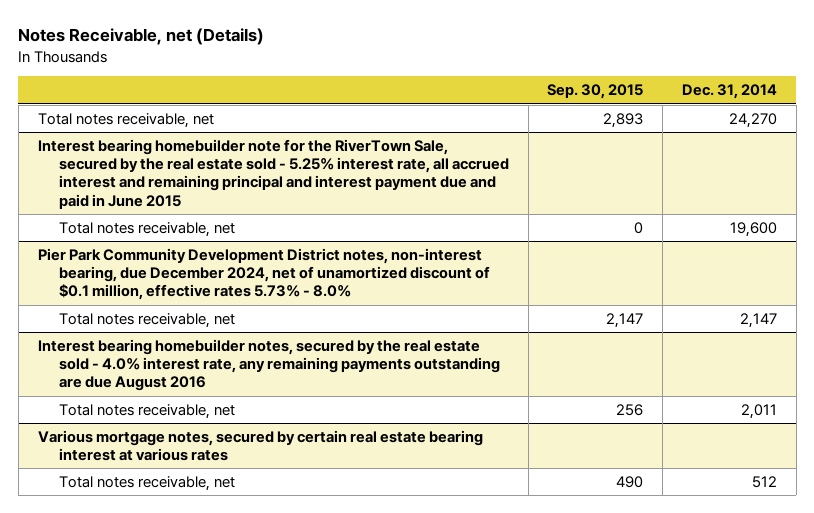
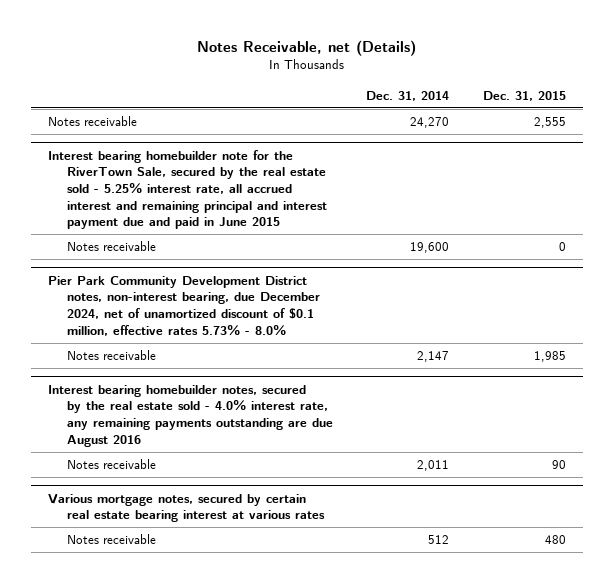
[547,84,644,100] Sep. 30, 2015 -> none
none -> [483,90,567,101] Dec. 31, 2015
[37,112,214,128] Total notes receivable, net -> [48,116,138,127] Notes receivable
[58,221,235,237] Total notes receivable, net -> [66,241,156,252] Notes receivable
[58,312,235,328] Total notes receivable, net -> [66,350,156,361] Notes receivable
[58,403,235,419] Total notes receivable, net -> [66,459,156,470] Notes receivable
[58,475,235,491] Total notes receivable, net -> [66,534,156,545] Notes receivable

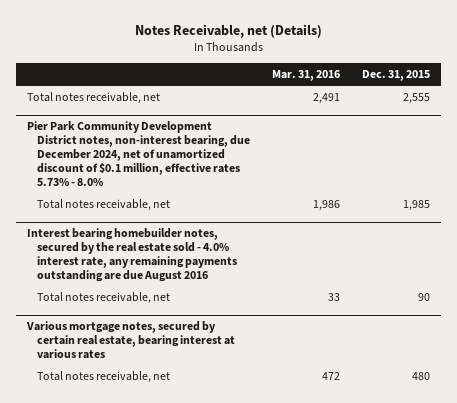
[366,90,450,101] Dec. 31, 2014 -> none
none -> [272,70,341,82] Mar. 31, 2016
[48,149,327,230] Interest bearing homebuilder note for the RiverTown Sale, secured by the real estate sold - 5.25% interest rate, all accrued interest and remaining principal and interest payment due and paid in June 2015 -> none
[66,241,156,252] Notes receivable -> none
[48,116,138,127] Notes receivable -> [27,91,161,104] Total notes receivable, net
[66,350,156,361] Notes receivable -> [37,198,171,211] Total notes receivable, net
[66,459,156,470] Notes receivable -> [37,291,171,304] Total notes receivable, net
[48,493,325,523] Various mortgage notes, secured by certain real estate bearing interest at various rates -> [26,320,236,360] Various mortgage notes, secured by certain real estate, bearing interest at various rates
[66,534,156,545] Notes receivable -> [37,370,171,383] Total notes receivable, net

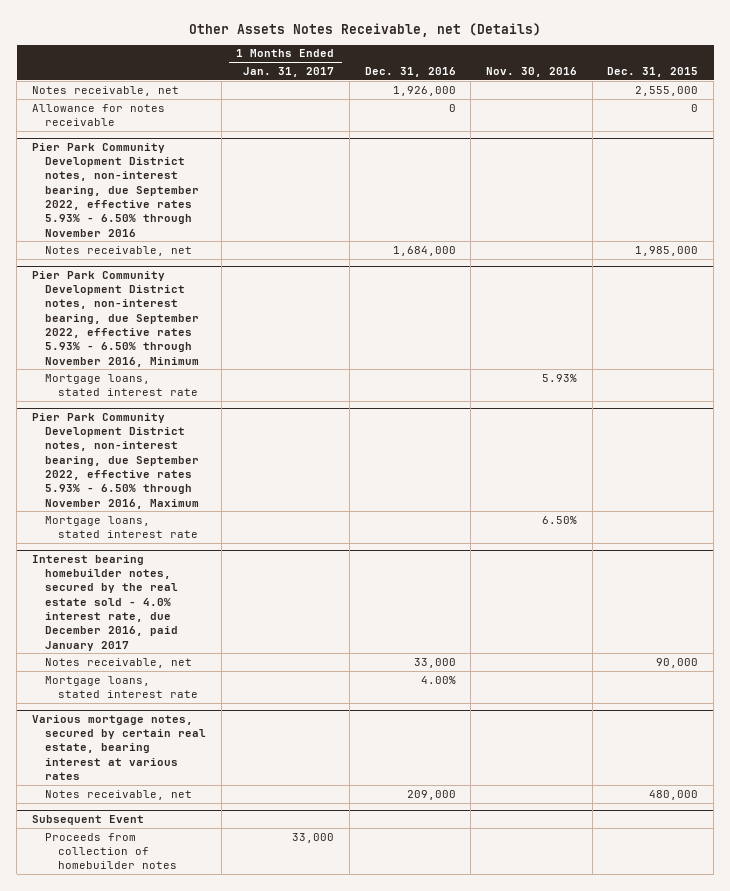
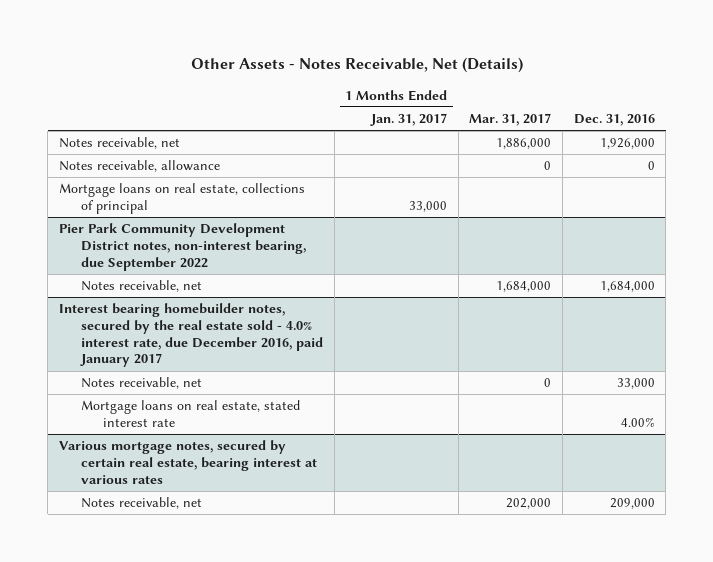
[189,22,542,37] Other Assets Notes Receivable, net (Details) -> [190,57,523,74] Other Assets - Notes Receivable, Net (Details)
[486,67,578,78] Nov. 30, 2016 -> none
[607,67,699,78] Dec. 31, 2015 -> none
none -> [469,113,552,127] Mar. 31, 2017
[31,103,165,127] Allowance for notes receivable -> [58,160,220,173] Notes receivable, allowance
none -> [58,183,305,214] Mortgage loans on real estate, collections of principal
[31,142,199,237] Pier Park Community Development District notes, non-interest bearing, due September 2022, effective rates 5.93% - 6.50% through November 2016 -> [58,223,307,271] Pier Park Community Development District notes, non-interest bearing, due September 2022
[31,270,199,367] Pier Park Community Development District notes, non-interest bearing, due September 2022, effective rates 5.93% - 6.50% through November 2016, Minimum -> none
[44,373,198,397] Mortgage loans, stated interest rate -> none
[31,412,199,509] Pier Park Community Development District notes, non-interest bearing, due September 2022, effective rates 5.93% - 6.50% through November 2016, Maximum -> none
[44,515,198,539] Mortgage loans, stated interest rate -> none
[44,675,198,699] Mortgage loans, stated interest rate -> [81,400,301,427] Mortgage loans on real estate, stated interest rate
[31,814,144,825] Subsequent Event -> none
[44,832,177,870] Proceeds from collection of homebuilder notes -> none

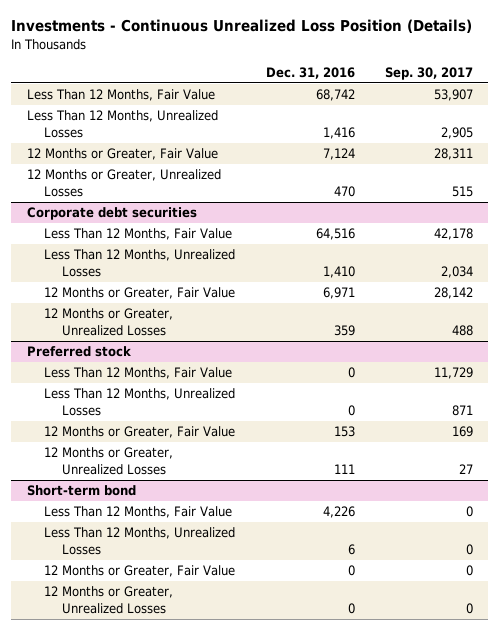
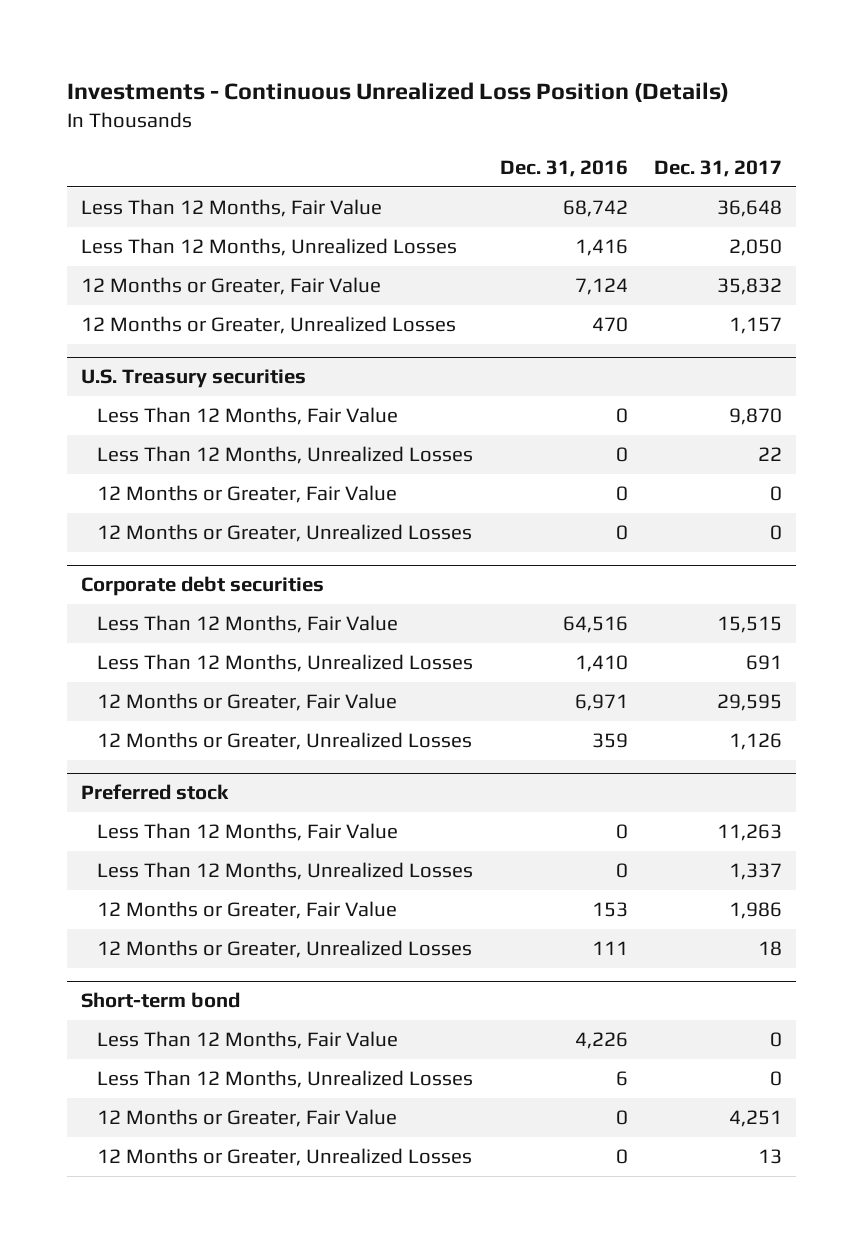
[385,66,474,80] Sep. 30, 2017 -> none
none -> [654,159,783,177] Dec. 31, 2017
none -> [80,369,306,389] U.S. Treasury securities
none -> [97,407,399,426] Less Than 12 Months, Fair Value
none -> [97,446,474,465] Less Than 12 Months, Unrealized Losses
none -> [97,485,398,504] 12 Months or Greater, Fair Value
none -> [97,524,473,543] 12 Months or Greater, Unrealized Losses

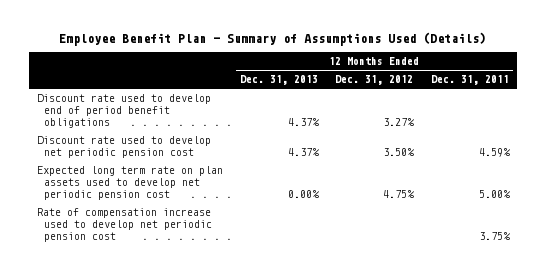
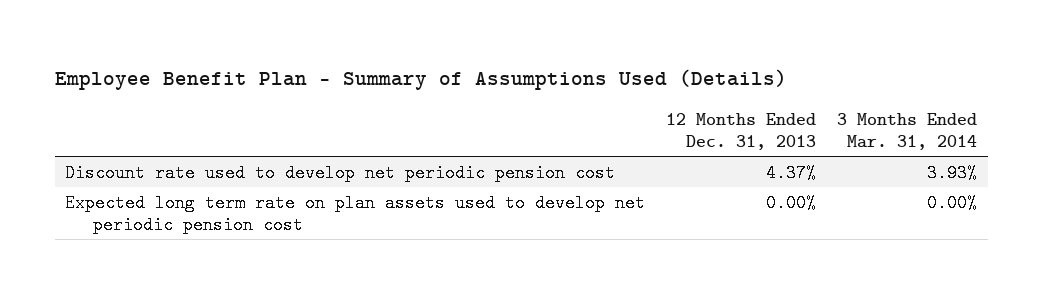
[335,75,414,86] Dec. 31, 2012 -> none
[430,75,509,86] Dec. 31, 2011 -> none
none -> [837,112,978,151] 3 Months Ended Mar. 31, 2014
[37,94,212,128] Discount rate used to develop end of period benefit obligations -> none
[37,208,213,242] Rate of compensation increase used to develop net periodic pension cost -> none

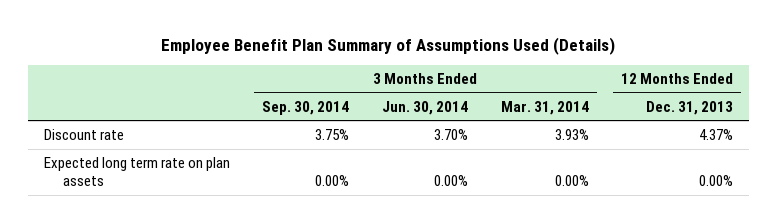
[54,68,787,90] Employee Benefit Plan - Summary of Assumptions Used (Details) -> [161,36,616,55] Employee Benefit Plan Summary of Assumptions Used (Details)
none -> [262,100,350,115] Sep. 30, 2014
none -> [381,100,468,115] Jun. 30, 2014
[65,163,616,182] Discount rate used to develop net periodic pension cost -> [43,129,124,141] Discount rate
[65,193,646,235] Expected long term rate on plan assets used to develop net periodic pension cost -> [43,157,230,187] Expected long term rate on plan assets

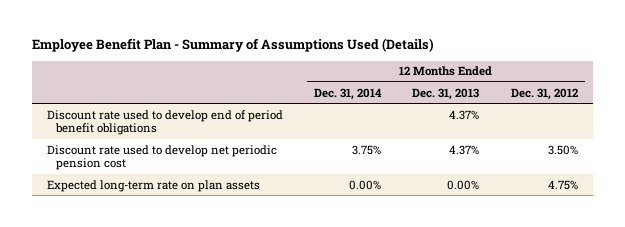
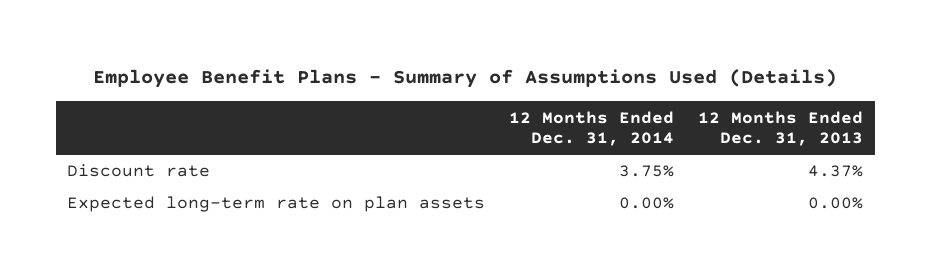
[31,38,434,53] Employee Benefit Plan - Summary of Assumptions Used (Details) -> [93,69,838,89] Employee Benefit Plans - Summary of Assumptions Used (Details)
[510,87,578,100] Dec. 31, 2012 -> none
[47,109,284,136] Discount rate used to develop end of period benefit obligations -> none
[47,144,278,171] Discount rate used to develop net periodic pension cost -> [67,164,211,178] Discount rate

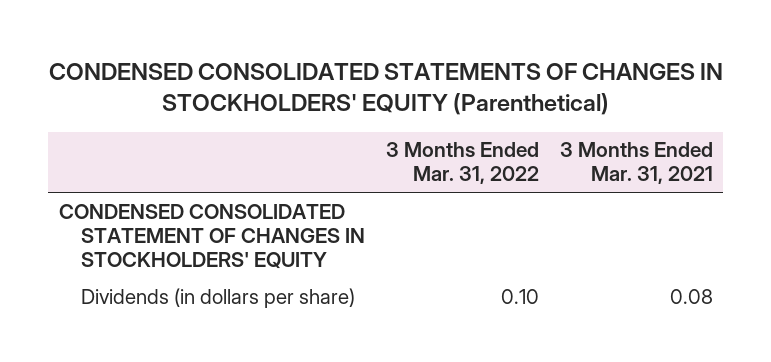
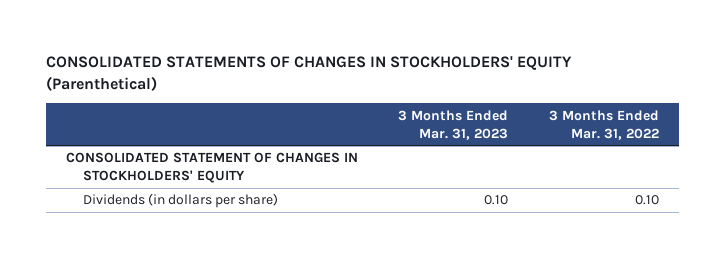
[48,62,723,116] CONDENSED CONSOLIDATED STATEMENTS OF CHANGES IN STOCKHOLDERS' EQUITY (Parenthetical) -> [45,56,572,92] CONSOLIDATED STATEMENTS OF CHANGES IN STOCKHOLDERS' EQUITY (Parenthetical)
[559,142,713,185] 3 Months Ended Mar. 31, 2021 -> none
none -> [398,109,509,140] 3 Months Ended Mar. 31, 2023
[58,203,365,270] CONDENSED CONSOLIDATED STATEMENT OF CHANGES IN STOCKHOLDERS' EQUITY -> [65,152,358,184] CONSOLIDATED STATEMENT OF CHANGES IN STOCKHOLDERS' EQUITY

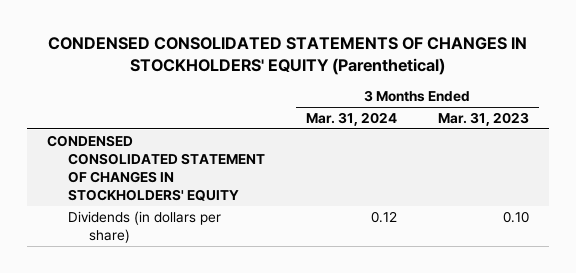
[45,56,572,92] CONSOLIDATED STATEMENTS OF CHANGES IN STOCKHOLDERS' EQUITY (Parenthetical) -> [48,36,528,75] CONDENSED CONSOLIDATED STATEMENTS OF CHANGES IN STOCKHOLDERS' EQUITY (Parenthetical)
[548,109,659,140] 3 Months Ended Mar. 31, 2022 -> none
none -> [305,112,397,127] Mar. 31, 2024
[65,152,358,184] CONSOLIDATED STATEMENT OF CHANGES IN STOCKHOLDERS' EQUITY -> [47,134,266,202] CONDENSED CONSOLIDATED STATEMENT OF CHANGES IN STOCKHOLDERS' EQUITY

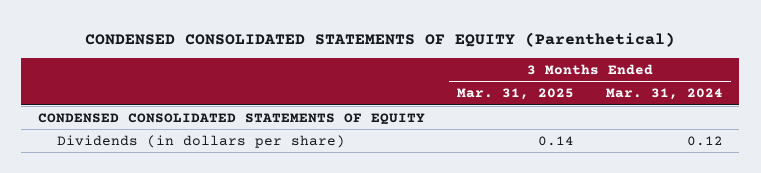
[48,36,528,75] CONDENSED CONSOLIDATED STATEMENTS OF CHANGES IN STOCKHOLDERS' EQUITY (Parenthetical) -> [85,31,676,47] CONDENSED CONSOLIDATED STATEMENTS OF EQUITY (Parenthetical)
[437,112,529,127] Mar. 31, 2023 -> none
none -> [456,88,574,101] Mar. 31, 2025
[47,134,266,202] CONDENSED CONSOLIDATED STATEMENT OF CHANGES IN STOCKHOLDERS' EQUITY -> [37,112,425,125] CONDENSED CONSOLIDATED STATEMENTS OF EQUITY

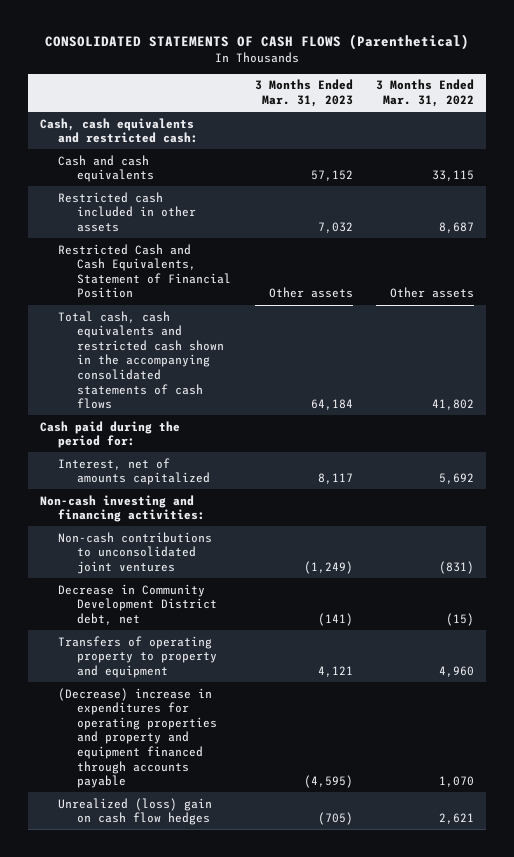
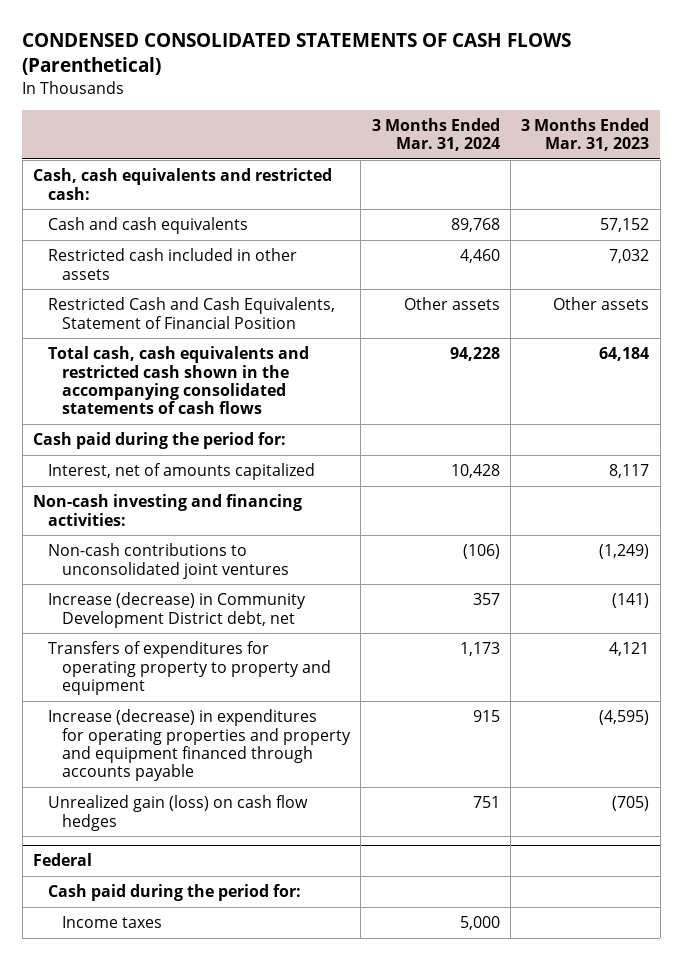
[44,33,469,50] CONSOLIDATED STATEMENTS OF CASH FLOWS (Parenthetical) -> [22,33,572,75] CONDENSED CONSOLIDATED STATEMENTS OF CASH FLOWS (Parenthetical)
[376,79,475,107] 3 Months Ended Mar. 31, 2022 -> none
none -> [371,117,500,152] 3 Months Ended Mar. 31, 2024
[58,583,217,625] Decrease in Community Development District debt, net -> [47,592,306,628] Increase (decrease) in Community Development District debt, net
[58,635,217,678] Transfers of operating property to property and equipment -> [47,641,332,696] Transfers of expenditures for operating property to property and equipment
[58,687,217,789] (Decrease) increase in expenditures for operating properties and property and equipment financed through accounts payable -> [47,709,352,782] Increase (decrease) in expenditures for operating properties and property and equipment financed through accounts payable
[58,797,213,826] Unrealized (loss) gain on cash flow hedges -> [47,795,308,831] Unrealized gain (loss) on cash flow hedges
none -> [33,853,93,867] Federal
none -> [47,884,301,902] Cash paid during the period for:
none -> [62,916,163,929] Income taxes

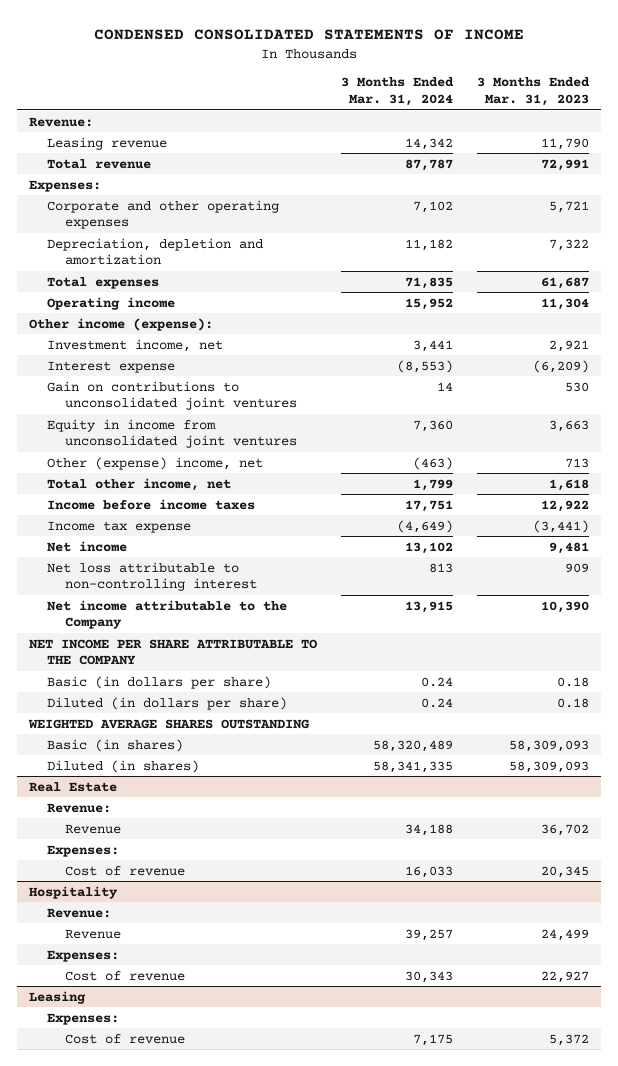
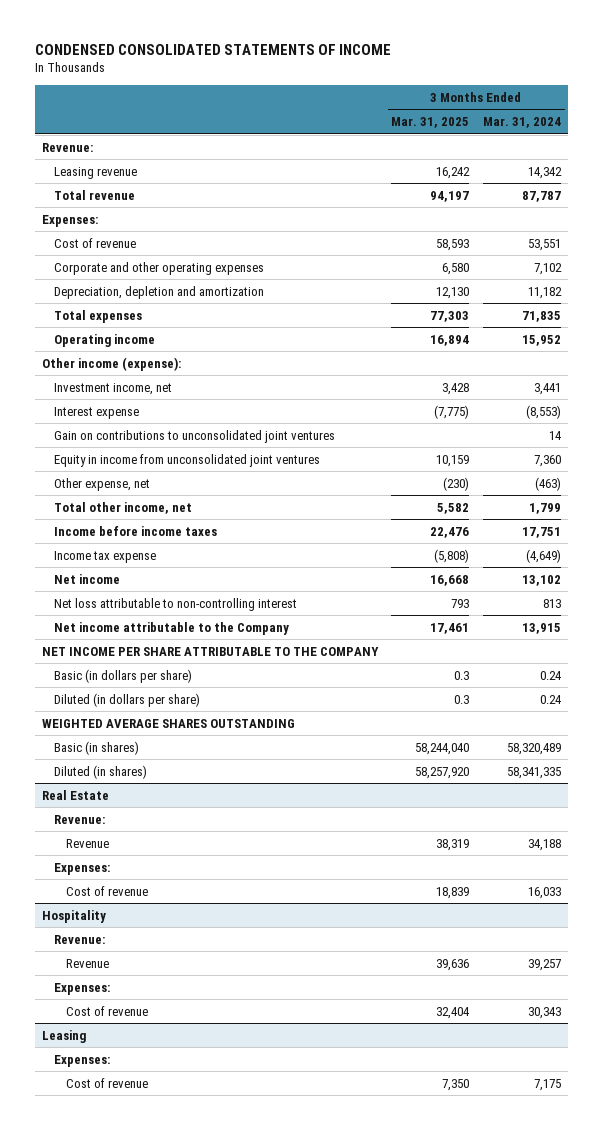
[477,77,591,107] 3 Months Ended Mar. 31, 2023 -> none
none -> [391,117,470,129] Mar. 31, 2025
none -> [53,237,136,248] Cost of revenue
[47,456,264,470] Other (expense) income, net -> [53,477,150,491] Other expense, net

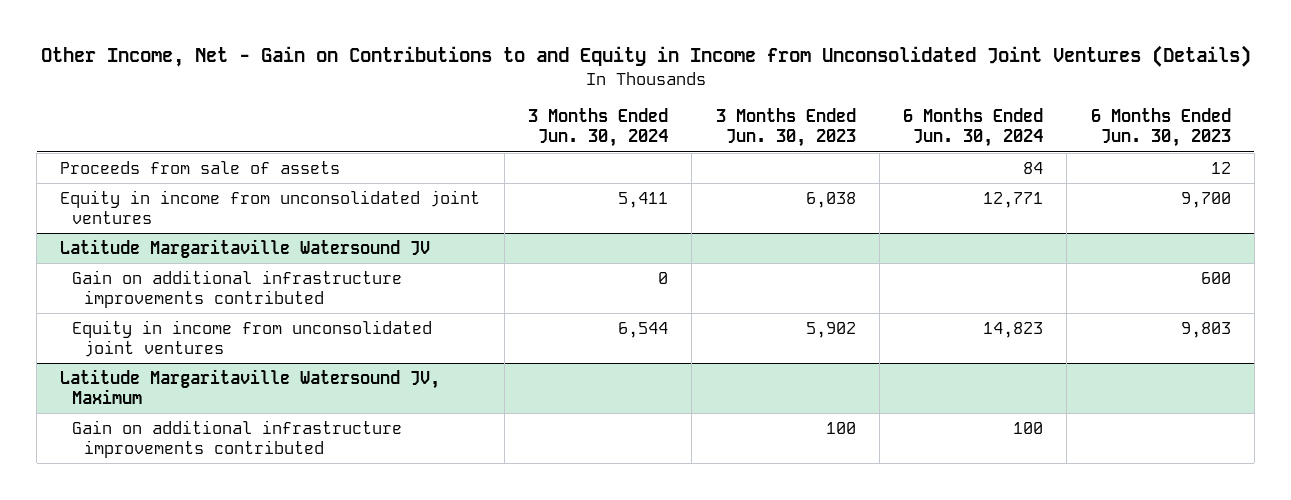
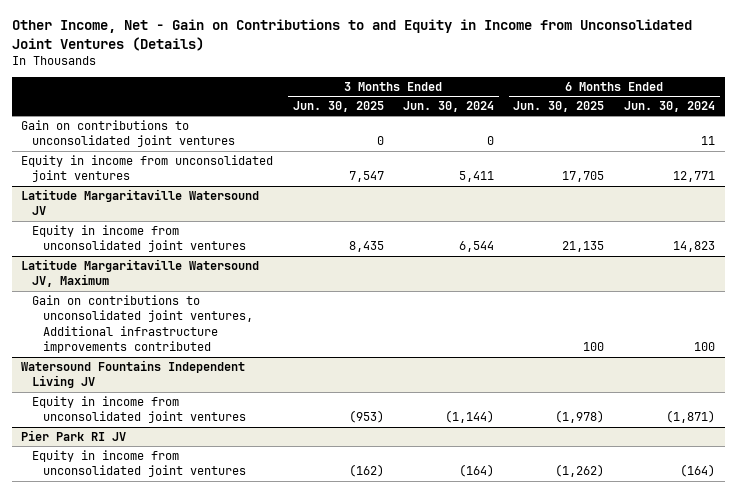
[715,108,856,148] 3 Months Ended Jun. 30, 2023 -> none
[1090,108,1231,148] 6 Months Ended Jun. 30, 2023 -> none
none -> [292,101,384,113] Jun. 30, 2025
none -> [513,101,605,113] Jun. 30, 2025
[60,160,341,174] Proceeds from sale of assets -> none
none -> [21,119,235,148] Gain on contributions to unconsolidated joint ventures
[72,269,403,309] Gain on additional infrastructure improvements contributed -> none
[72,419,403,459] Gain on additional infrastructure improvements contributed -> [31,294,253,354] Gain on contributions to unconsolidated joint ventures, Additional infrastructure improvements contributed
none -> [21,359,246,389] Watersound Fountains Independent Living JV
none -> [31,395,246,424] Equity in income from unconsolidated joint ventures
none -> [21,429,127,441] Pier Park RI JV
none -> [31,449,246,478] Equity in income from unconsolidated joint ventures

